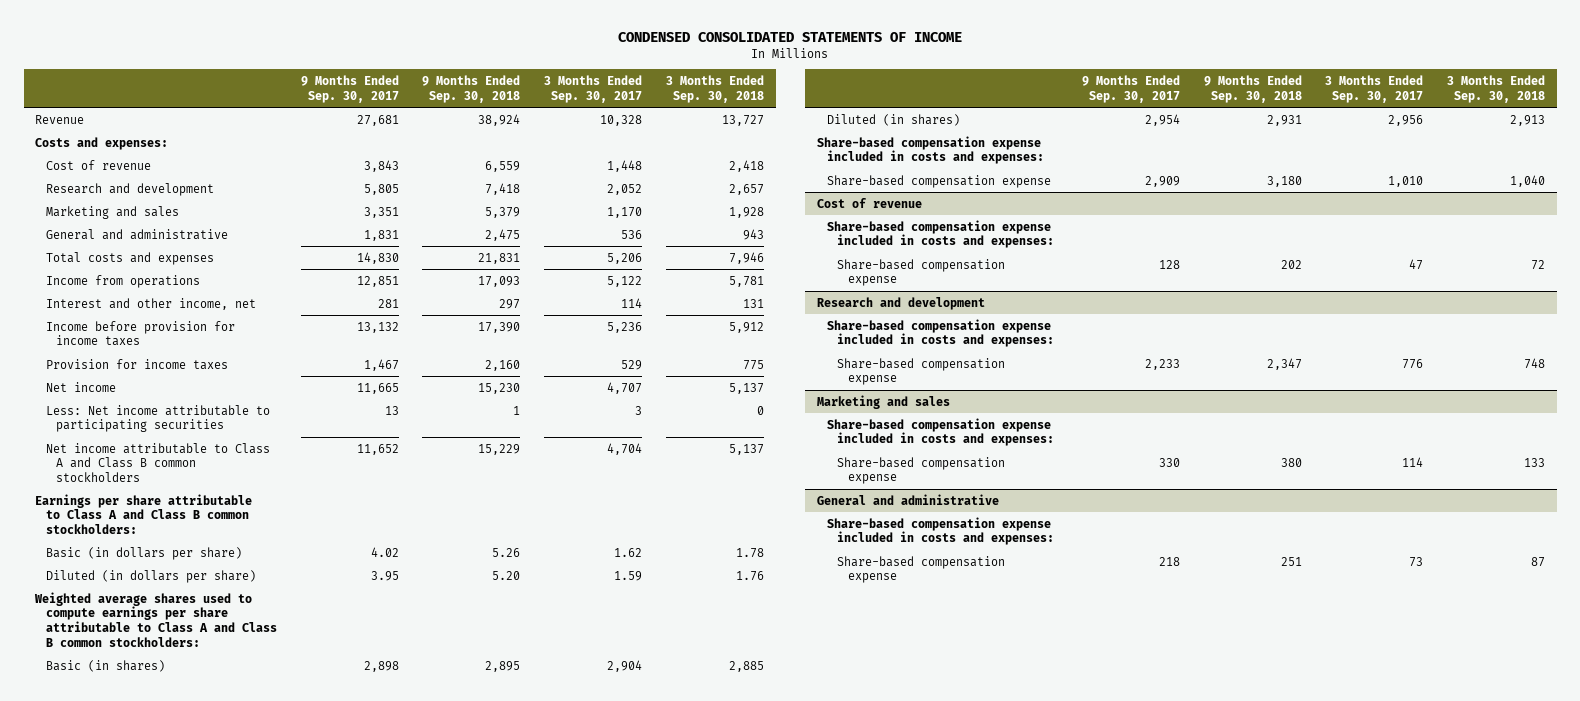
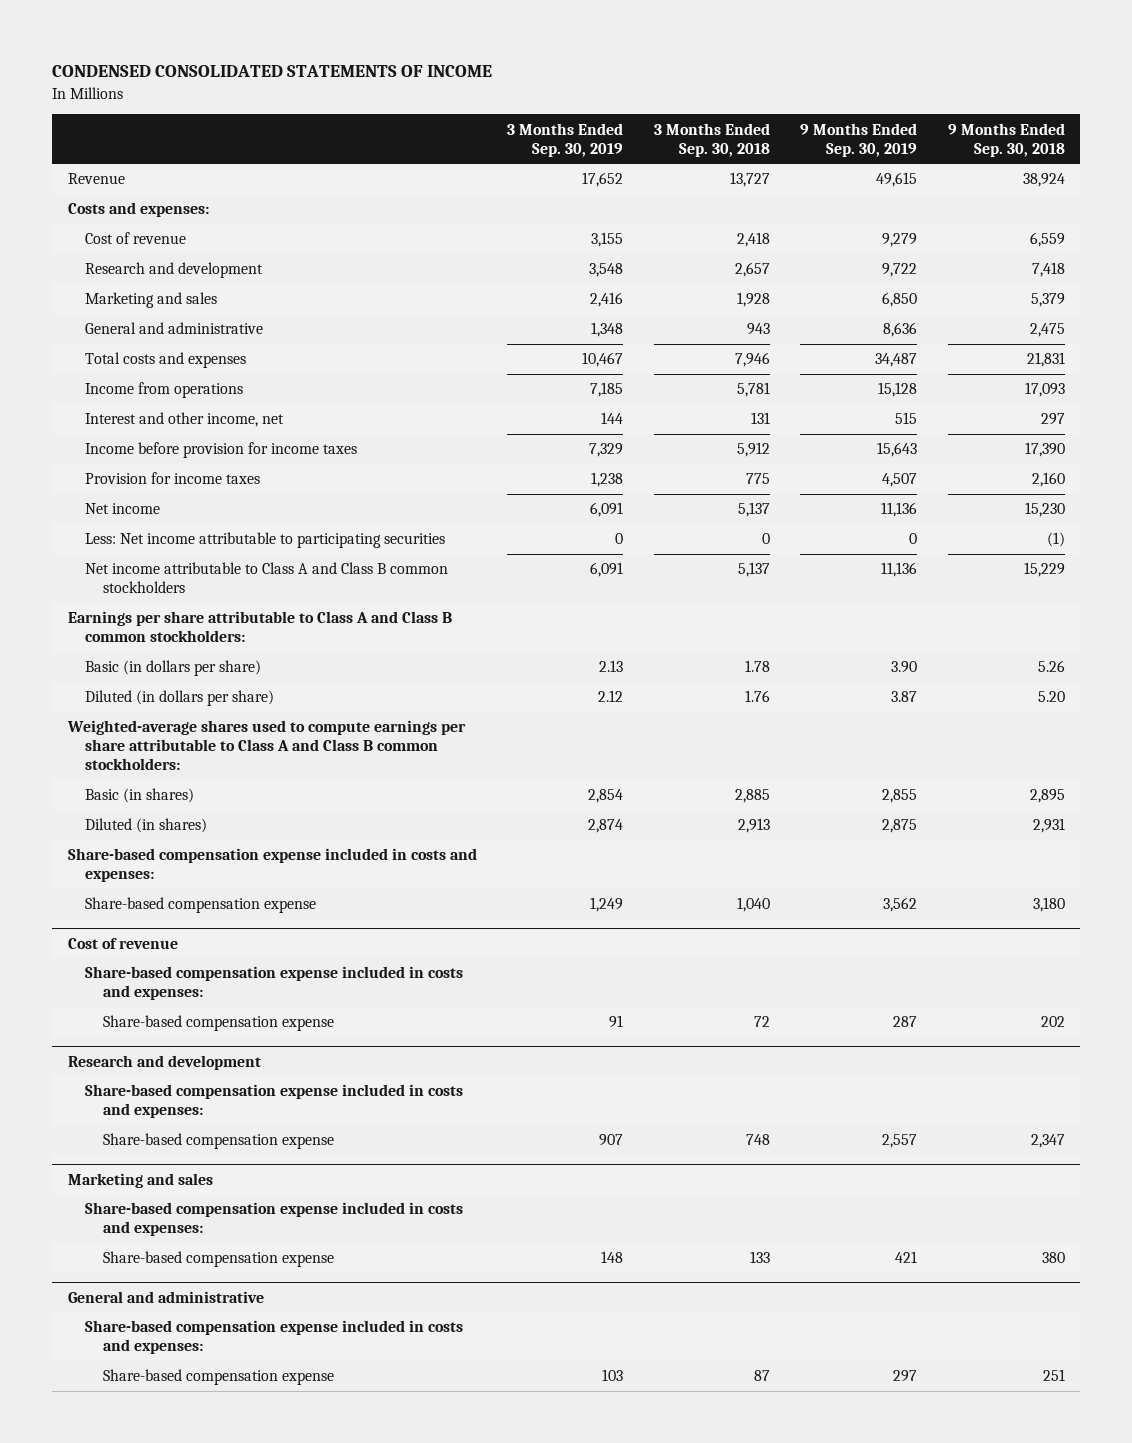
[300,75,399,103] 9 Months Ended Sep. 30, 2017 -> none
[543,75,642,103] 3 Months Ended Sep. 30, 2017 -> none
none -> [507,122,624,157] 3 Months Ended Sep. 30, 2019
none -> [800,122,918,157] 9 Months Ended Sep. 30, 2019
[513,405,521,415] 1 -> [1046,532,1065,548] (1)
[34,591,277,647] Weighted average shares used to compute earnings per share attributable to Class A and Class B common stockholders: -> [66,720,466,771] Weighted-average shares used to compute earnings per share attributable to Class A and Class B common stockholders:

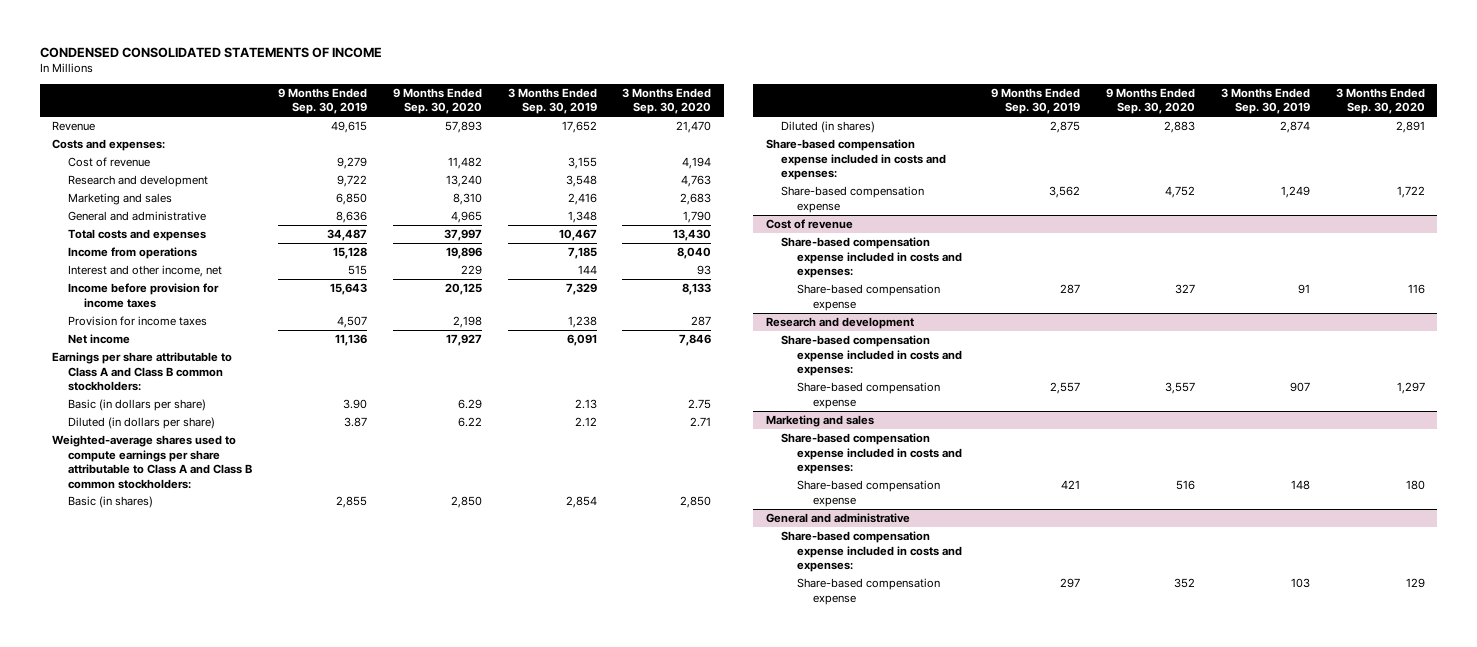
[653,122,770,157] 3 Months Ended Sep. 30, 2018 -> none
[947,122,1065,157] 9 Months Ended Sep. 30, 2018 -> none
none -> [392,87,482,115] 9 Months Ended Sep. 30, 2020
none -> [622,87,712,115] 3 Months Ended Sep. 30, 2020
[85,532,446,549] Less: Net income attributable to participating securities -> none
[85,562,449,594] Net income attributable to Class A and Class B common stockholders -> none

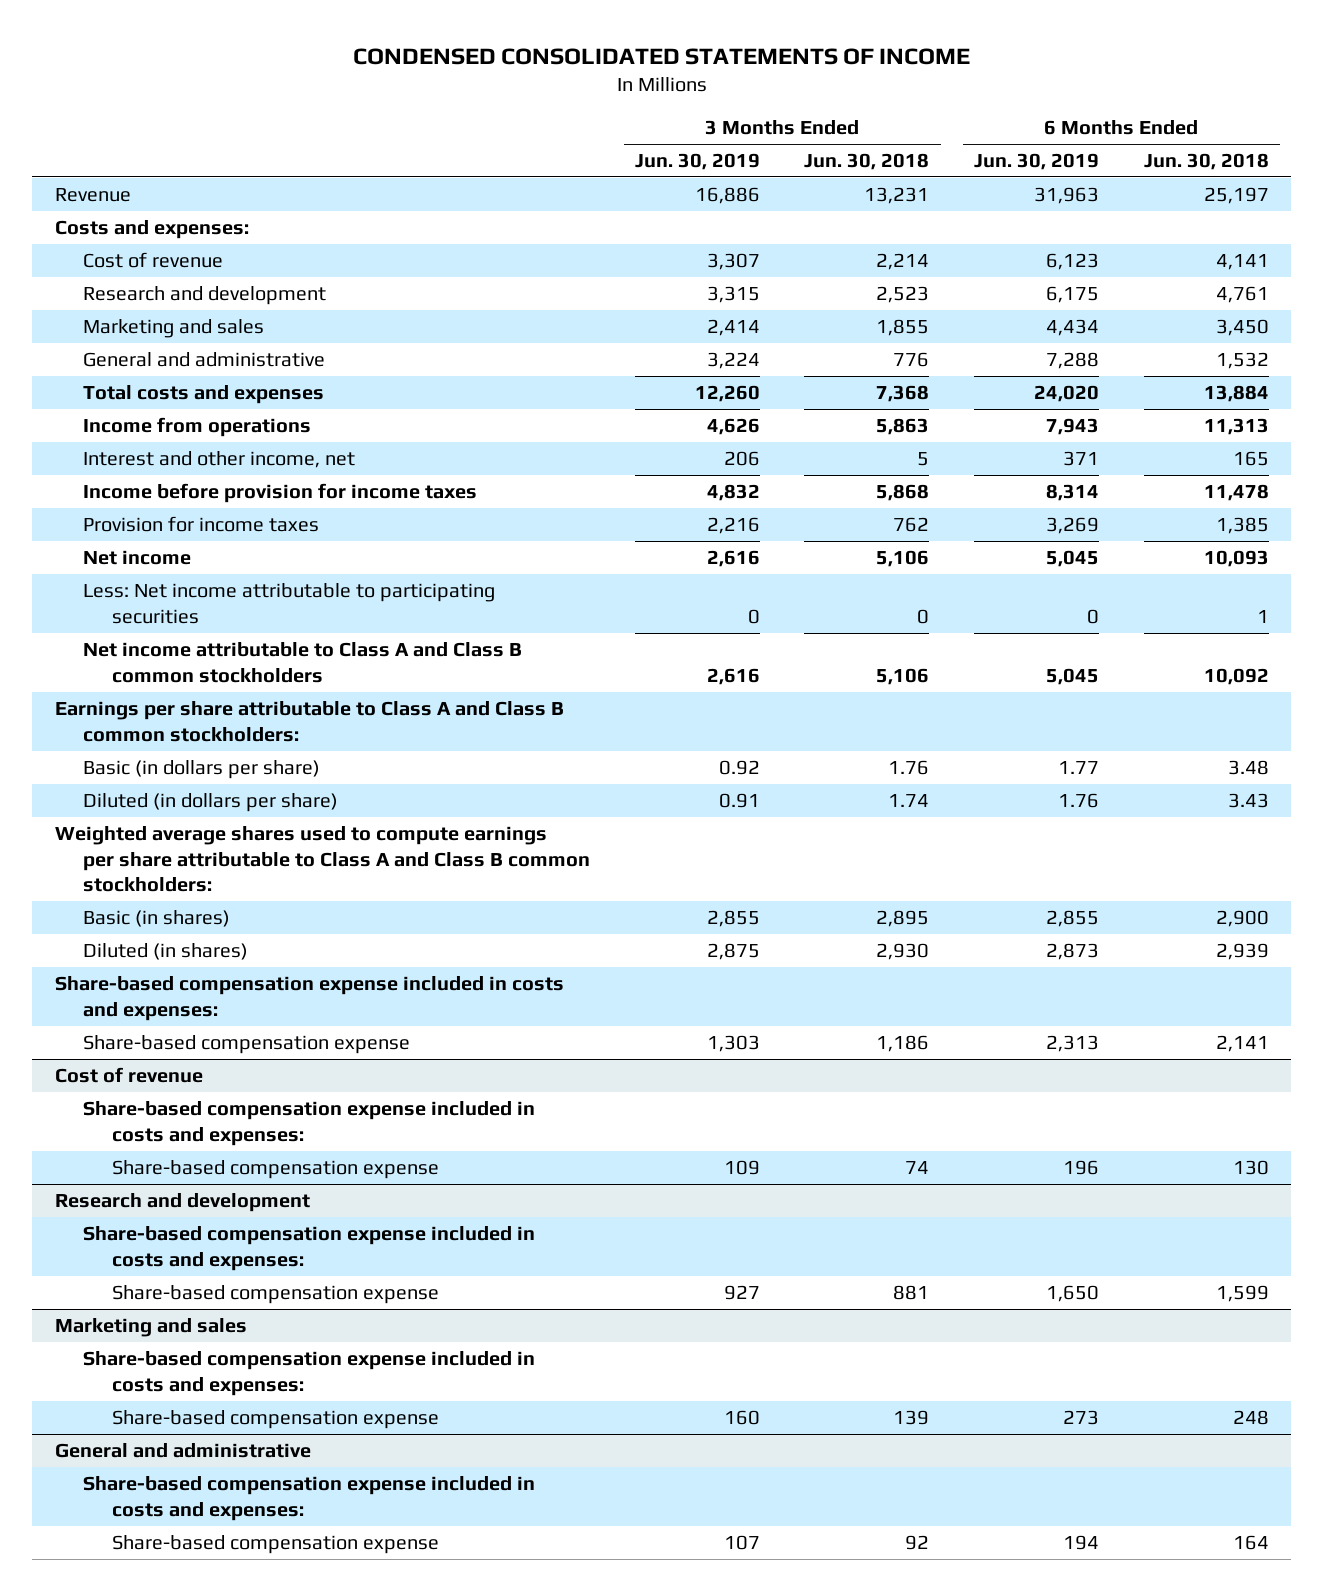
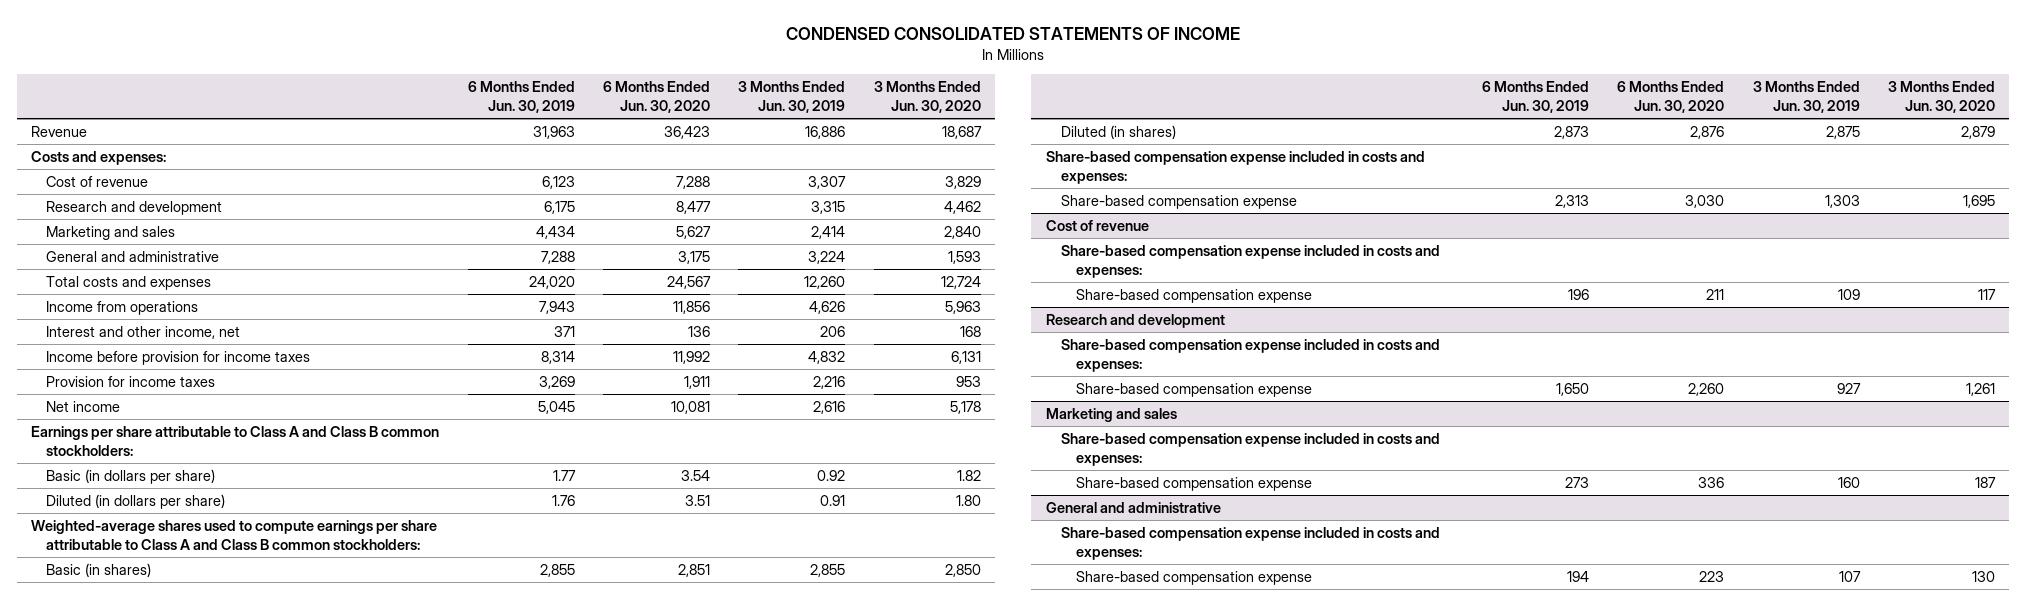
[804,153,930,171] Jun. 30, 2018 -> none
[1143,153,1269,171] Jun. 30, 2018 -> none
none -> [603,81,711,113] 6 Months Ended Jun. 30, 2020
none -> [873,81,981,113] 3 Months Ended Jun. 30, 2020
[83,582,496,624] Less: Net income attributable to participating securities -> none
[83,641,523,683] Net income attributable to Class A and Class B common stockholders -> none
[54,825,591,893] Weighted average shares used to compute earnings per share attributable to Class A and Class B common stockholders: -> [31,519,438,550] Weighted-average shares used to compute earnings per share attributable to Class A and Class B common stockholders:

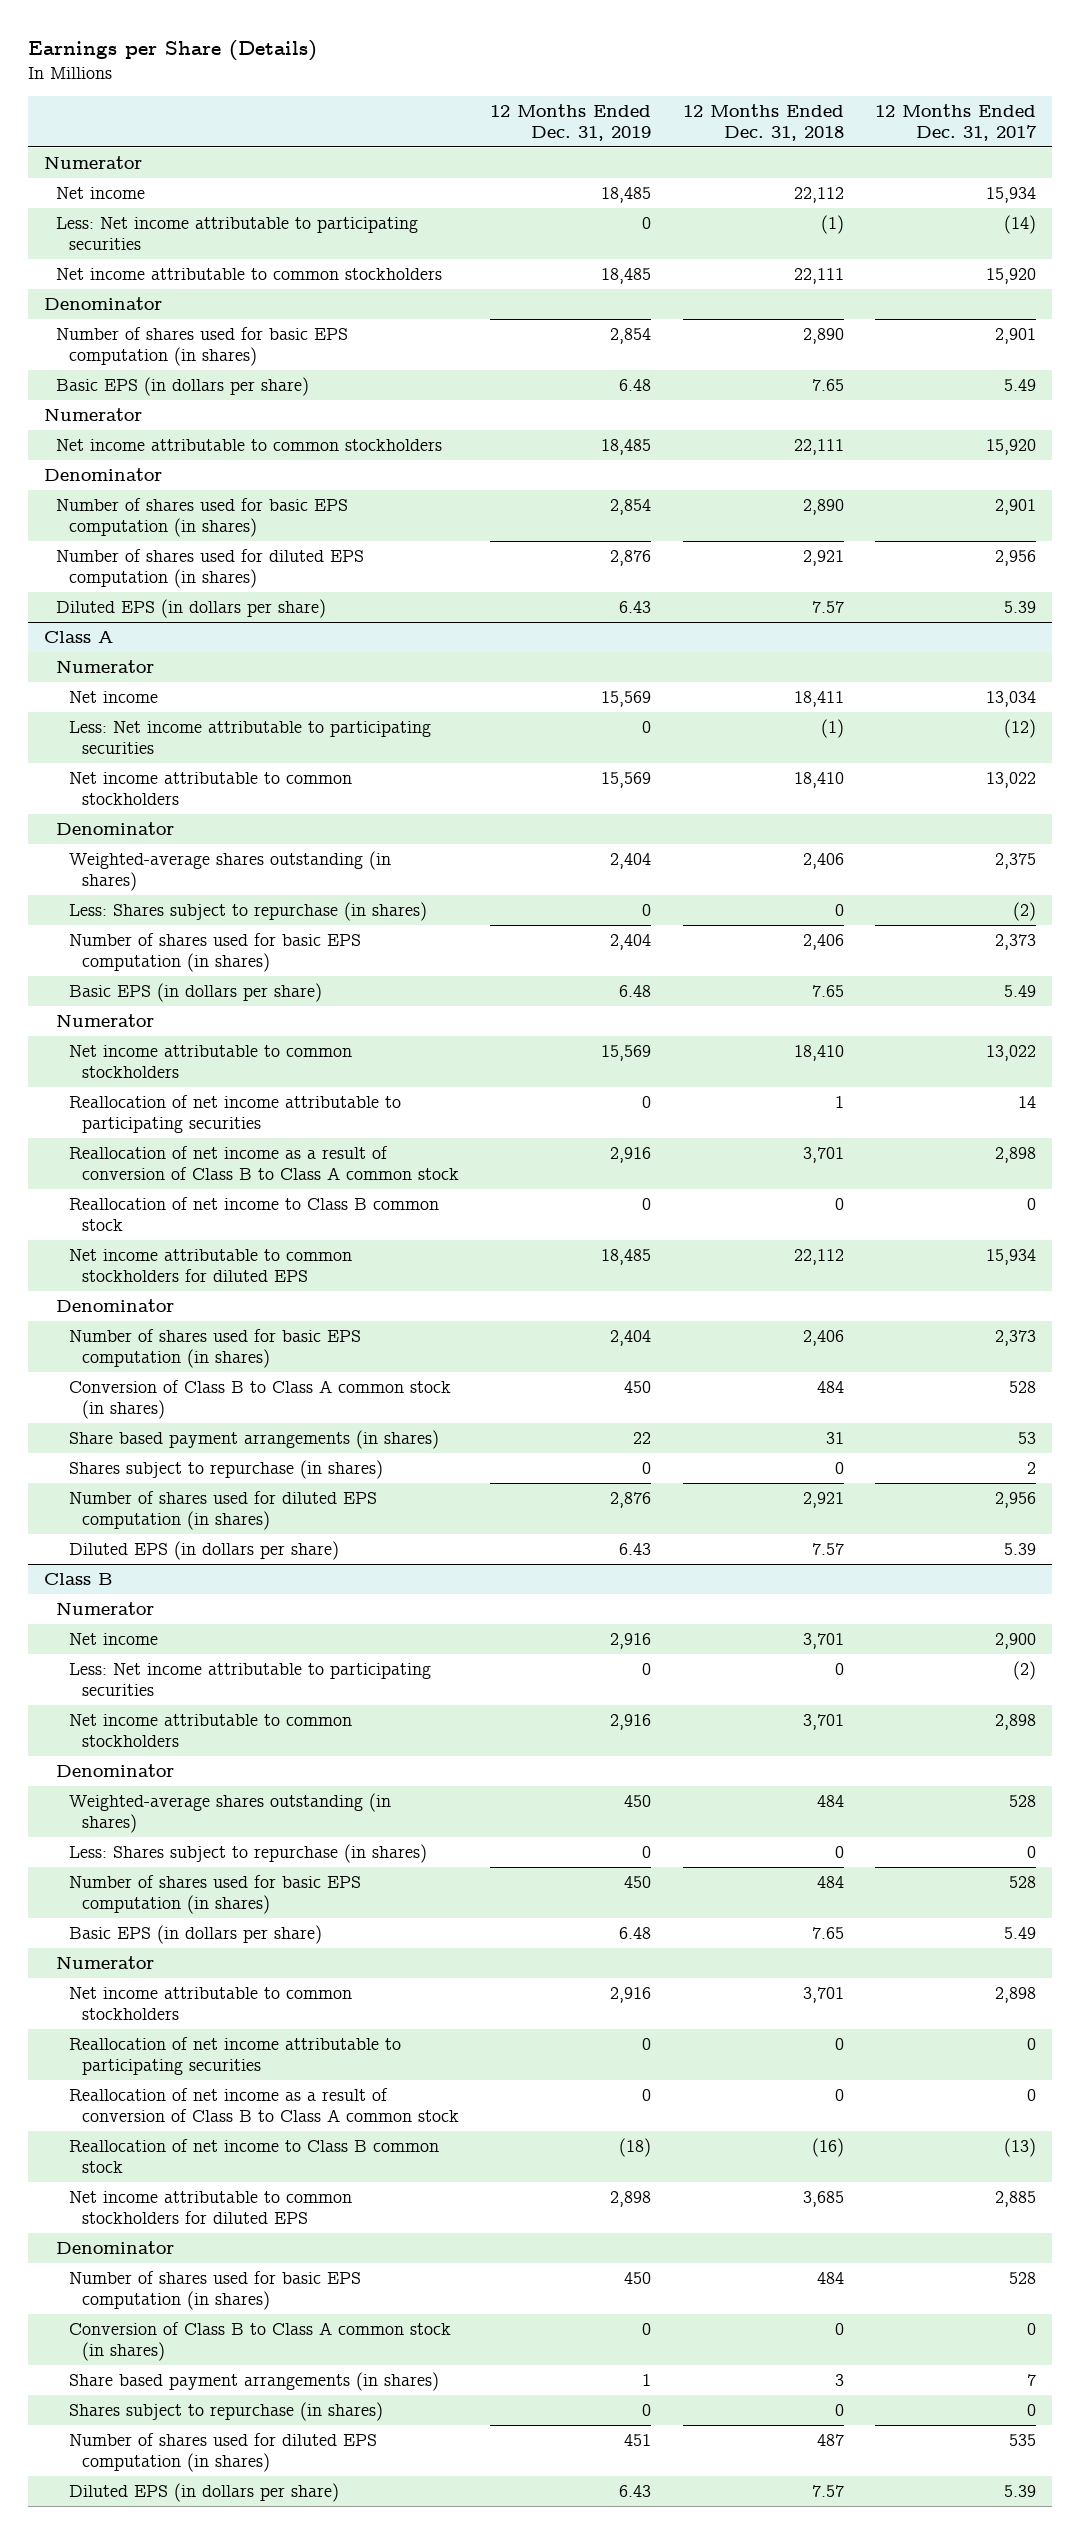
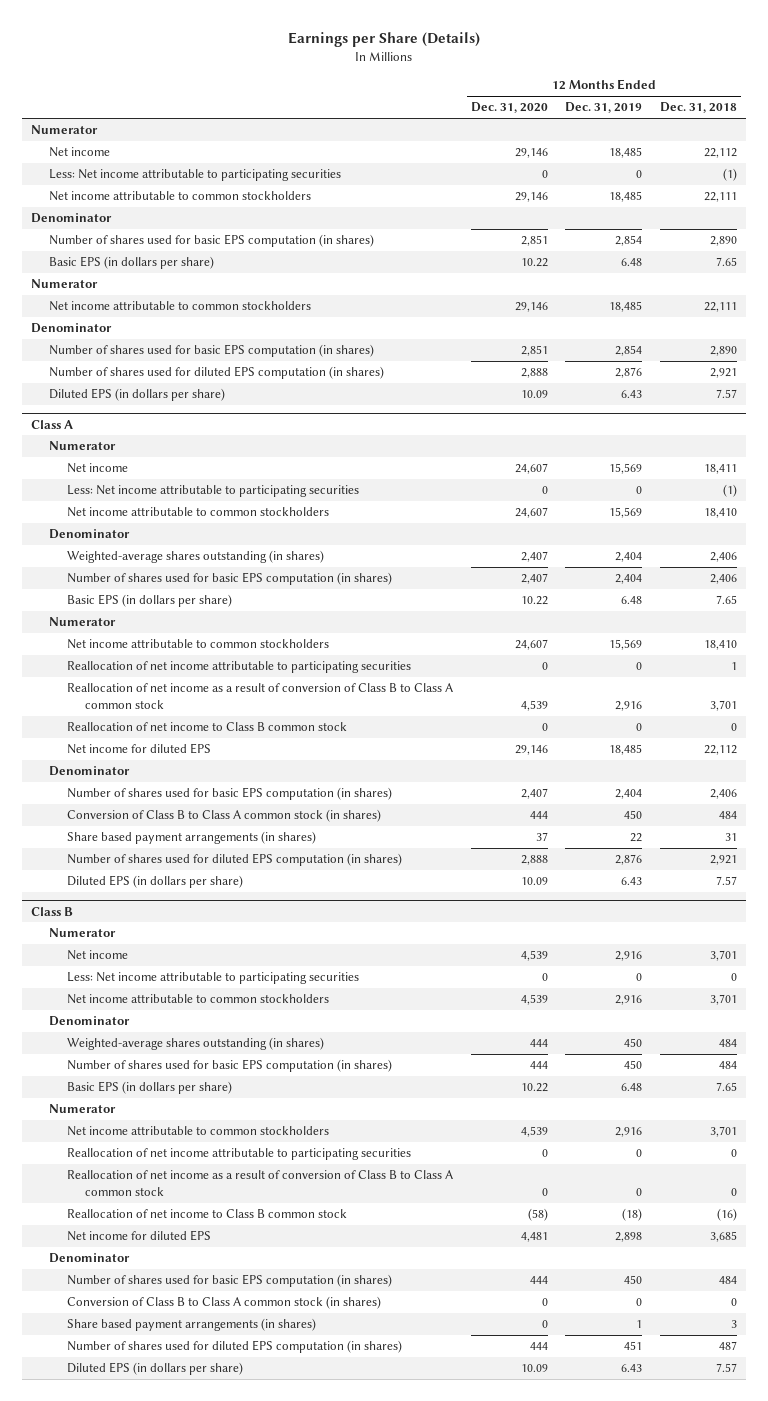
[875,104,1038,141] 12 Months Ended Dec. 31, 2017 -> none
none -> [470,102,548,114] Dec. 31, 2020
[69,902,428,922] Less: Shares subject to repurchase (in shares) -> none
[69,1249,353,1282] Net income attributable to common stockholders for diluted EPS -> [67,743,212,755] Net income for diluted EPS
[69,1460,384,1480] Shares subject to repurchase (in shares) -> none
[69,1844,428,1864] Less: Shares subject to repurchase (in shares) -> none
[69,2191,353,2224] Net income attributable to common stockholders for diluted EPS -> [67,1230,212,1242] Net income for diluted EPS
[69,2402,384,2422] Shares subject to repurchase (in shares) -> none

